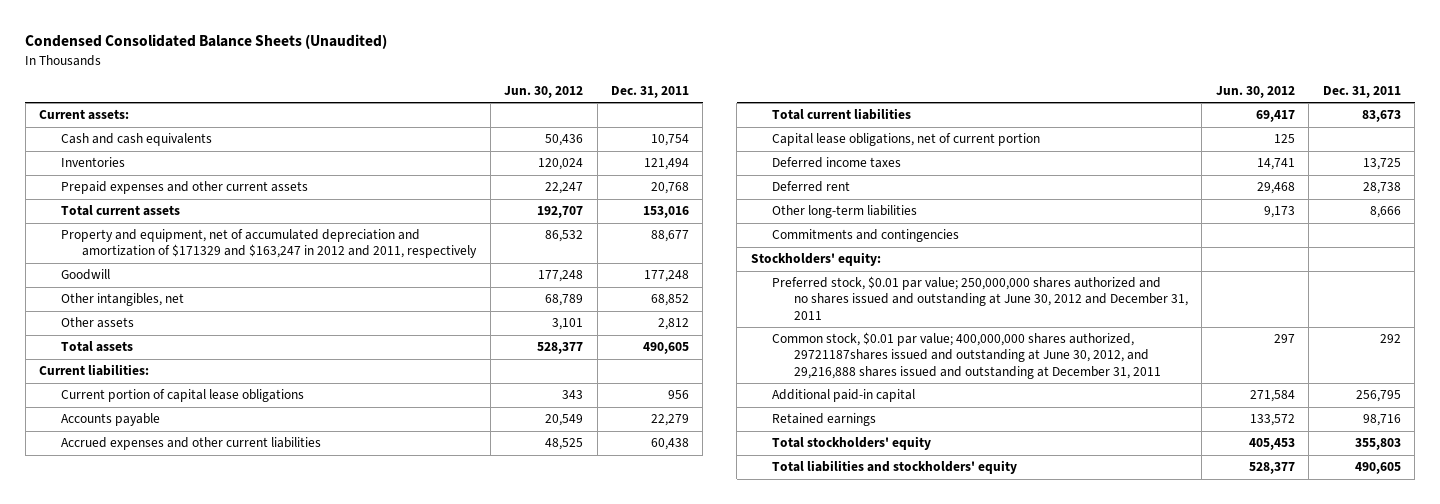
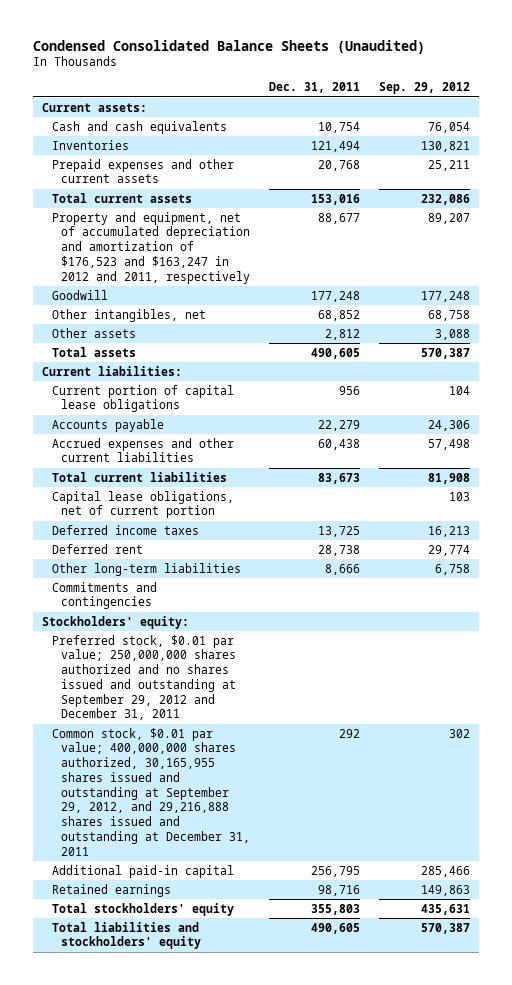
[504,85,584,98] Jun. 30, 2012 -> none
none -> [378,82,470,95] Sep. 29, 2012
[60,229,478,259] Property and equipment, net of accumulated depreciation and amortization of $171329 and $163,247 in 2012 and 2011, respectively -> [51,211,250,284] Property and equipment, net of accumulated depreciation and amortization of $176,523 and $163,247 in 2012 and 2011, respectively
[772,276,1188,320] Preferred stock, $0.01 par value; 250,000,000 shares authorized and no shares issued and outstanding at June 30, 2012 and December 31, 2011 -> [51,634,236,721] Preferred stock, $0.01 par value; 250,000,000 shares authorized and no shares issued and outstanding at September 29, 2012 and December 31, 2011
[772,332,1161,379] Common stock, $0.01 par value; 400,000,000 shares authorized, 29721187shares issued and outstanding at June 30, 2012, and 29,216,888 shares issued and outstanding at December 31, 2011 -> [51,727,250,856] Common stock, $0.01 par value; 400,000,000 shares authorized, 30,165,955 shares issued and outstanding at September 29, 2012, and 29,216,888 shares issued and outstanding at December 31, 2011

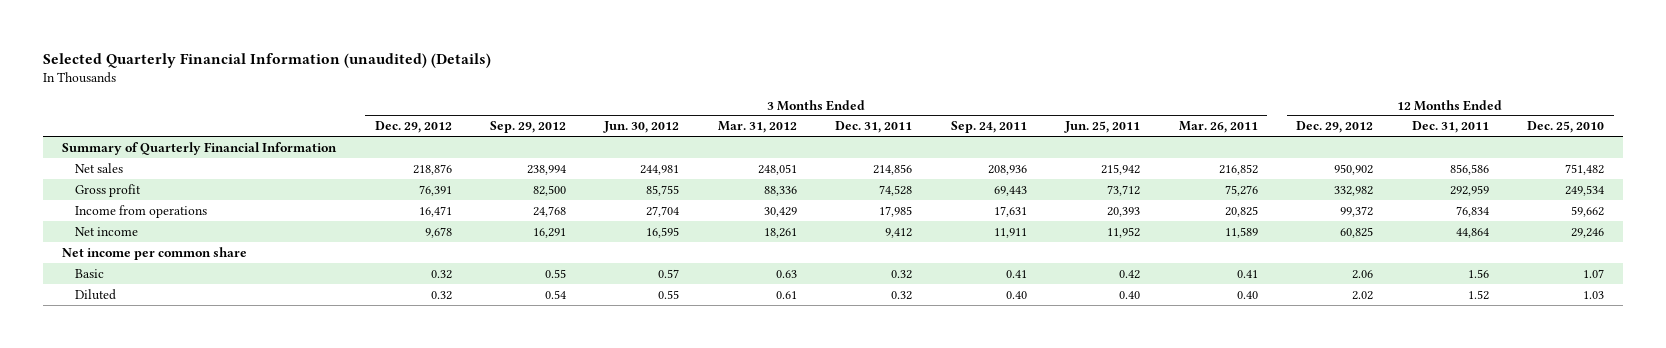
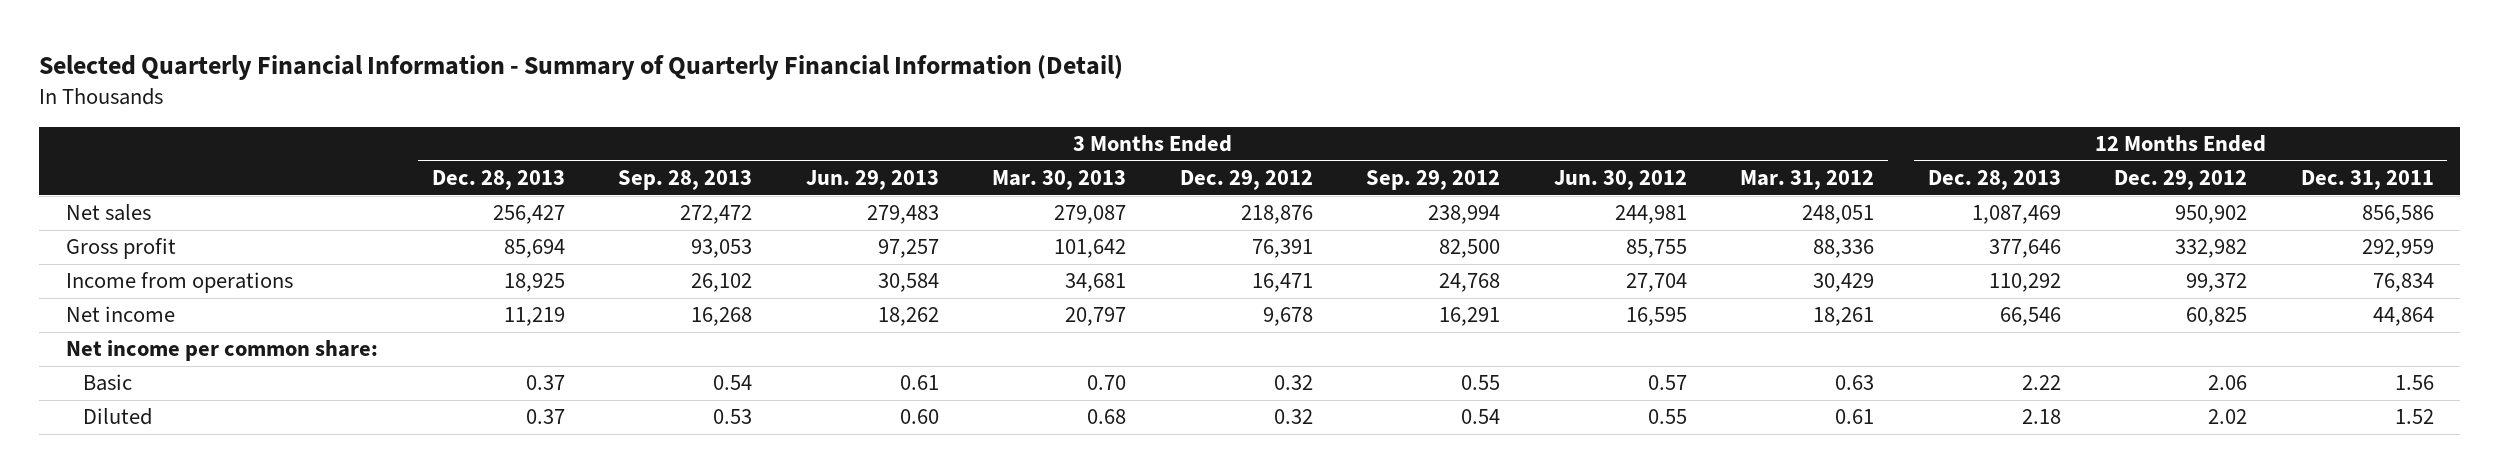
[42,52,491,68] Selected Quarterly Financial Information (unaudited) (Details) -> [39,55,1124,81] Selected Quarterly Financial Information - Summary of Quarterly Financial Information (Detail)
[835,121,913,134] Dec. 31, 2011 -> none
[950,121,1027,134] Sep. 24, 2011 -> none
[1064,121,1141,134] Jun. 25, 2011 -> none
[1178,121,1258,134] Mar. 26, 2011 -> none
[1527,121,1605,134] Dec. 25, 2010 -> none
none -> [431,170,565,191] Dec. 28, 2013
none -> [618,170,753,191] Sep. 28, 2013
none -> [805,170,939,191] Jun. 29, 2013
none -> [992,170,1127,191] Mar. 30, 2013
none -> [1927,170,2061,191] Dec. 28, 2013
[62,141,338,155] Summary of Quarterly Financial Information -> none
[62,246,248,260] Net income per common share -> [66,340,379,362] Net income per common share:

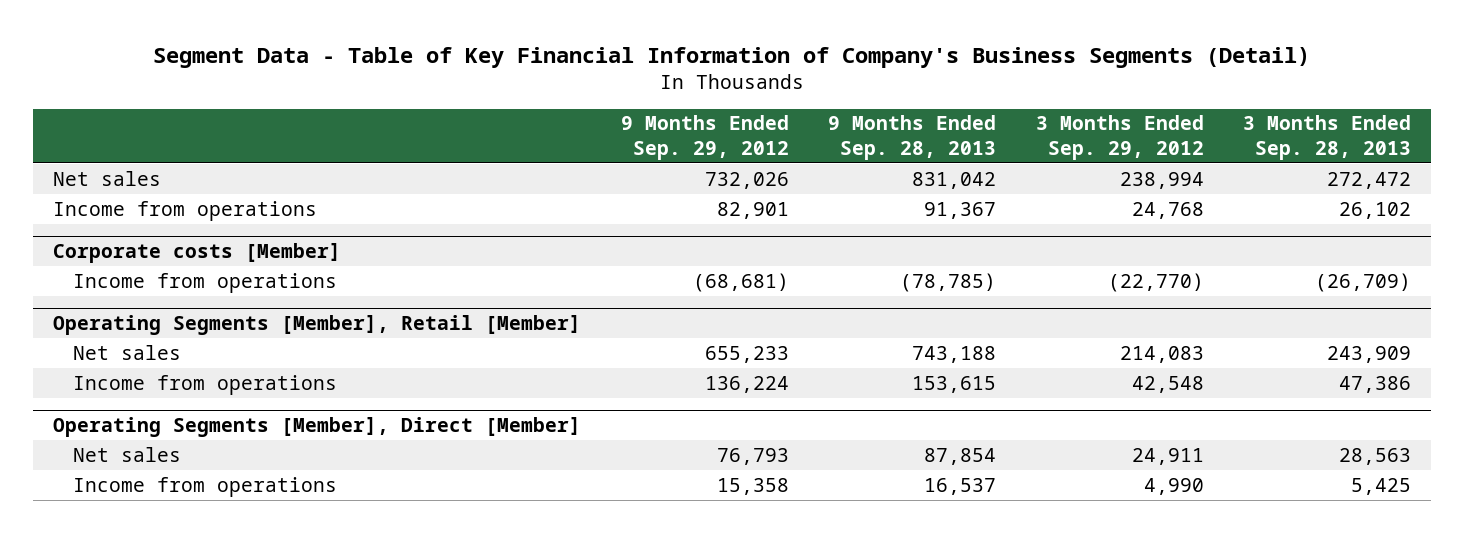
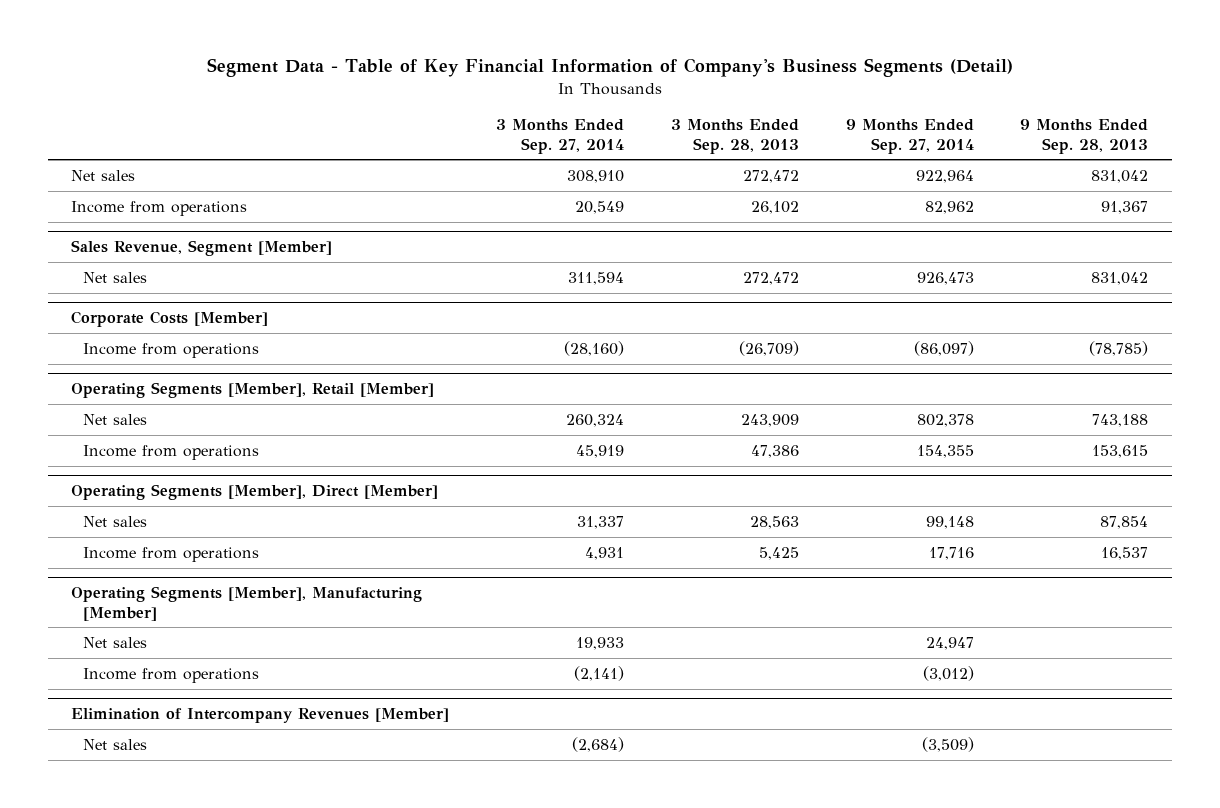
[620,115,789,160] 9 Months Ended Sep. 29, 2012 -> none
[1035,115,1204,160] 3 Months Ended Sep. 29, 2012 -> none
none -> [495,119,624,154] 3 Months Ended Sep. 27, 2014
none -> [845,119,974,154] 9 Months Ended Sep. 27, 2014
none -> [71,240,333,257] Sales Revenue, Segment [Member]
none -> [83,271,148,283] Net sales
[53,243,342,264] Corporate costs [Member] -> [71,311,269,328] Corporate Costs [Member]
none -> [71,586,423,621] Operating Segments [Member], Manufacturing [Member]
none -> [83,636,148,648] Net sales
none -> [83,667,260,683] Income from operations
none -> [71,708,450,724] Elimination of Intercompany Revenues [Member]
none -> [83,738,148,750] Net sales

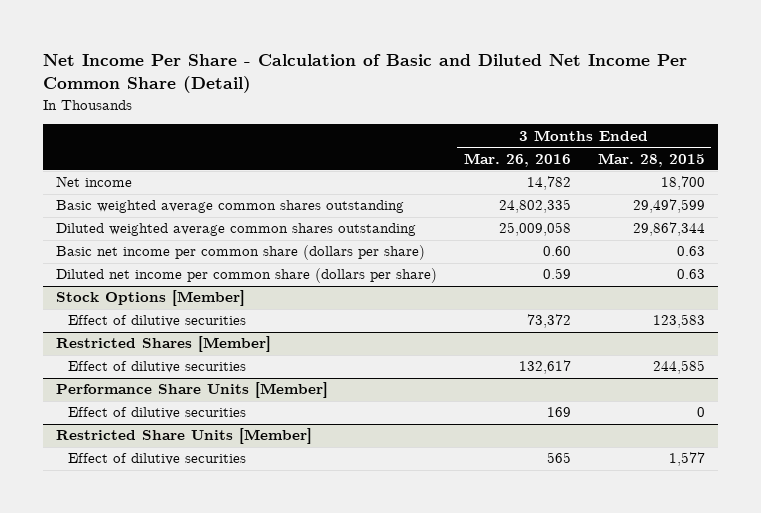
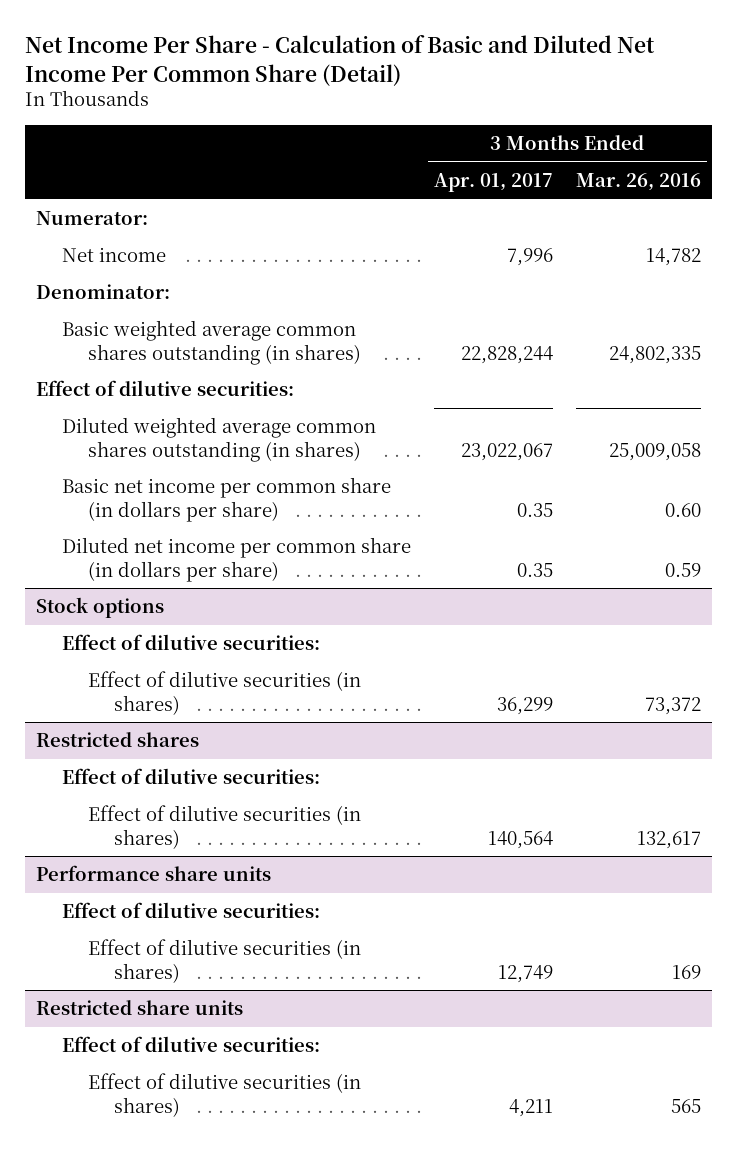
[597,152,705,167] Mar. 28, 2015 -> none
none -> [433,172,553,192] Apr. 01, 2017
none -> [35,211,148,226] Numerator:
none -> [35,284,170,300] Denominator:
[56,200,405,214] Basic weighted average common shares outstanding -> [61,320,361,365] Basic weighted average common shares outstanding (in shares)
none -> [35,380,294,397] Effect of dilutive securities:
[56,223,417,237] Diluted weighted average common shares outstanding -> [61,417,376,462] Diluted weighted average common shares outstanding (in shares)
[56,245,426,261] Basic net income per common share (dollars per share) -> [61,477,391,522] Basic net income per common share (in dollars per share)
[56,268,438,284] Diluted net income per common share (dollars per share) -> [61,537,411,582] Diluted net income per common share (in dollars per share)
[56,290,246,307] Stock Options [Member] -> [35,597,164,619] Stock options
none -> [61,634,320,651] Effect of dilutive securities:
[68,315,247,328] Effect of dilutive securities -> [87,671,361,715] Effect of dilutive securities (in shares)
[56,336,272,353] Restricted Shares [Member] -> [35,732,199,748] Restricted shares
none -> [61,768,320,785] Effect of dilutive securities:
[68,361,247,374] Effect of dilutive securities -> [87,805,361,849] Effect of dilutive securities (in shares)
[56,382,329,399] Performance Share Units [Member] -> [35,865,271,882] Performance share units
none -> [61,902,320,919] Effect of dilutive securities:
[68,407,247,420] Effect of dilutive securities -> [87,939,361,983] Effect of dilutive securities (in shares)
[56,428,313,445] Restricted Share Units [Member] -> [35,1000,243,1016] Restricted share units
none -> [61,1036,320,1053] Effect of dilutive securities:
[68,453,247,466] Effect of dilutive securities -> [87,1073,361,1117] Effect of dilutive securities (in shares)

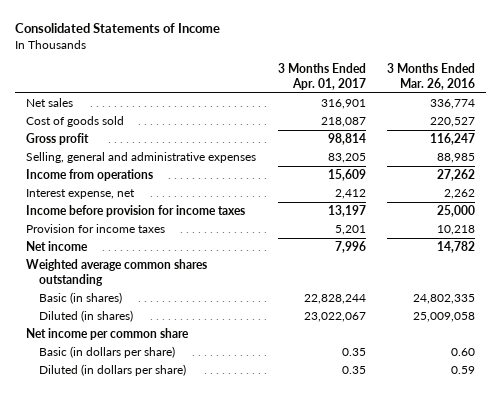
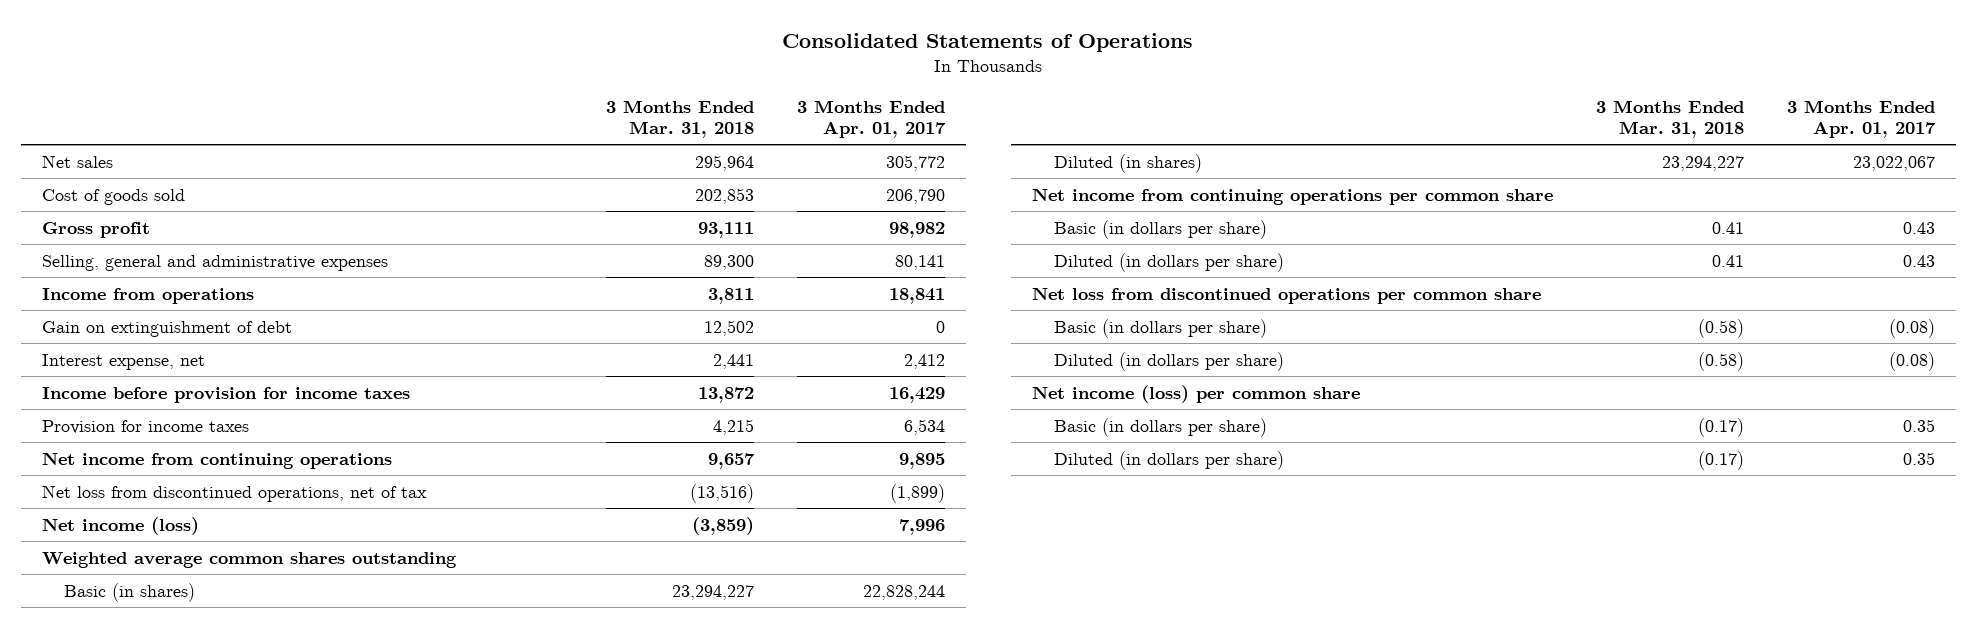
[15,23,221,34] Consolidated Statements of Income -> [782,33,1194,53] Consolidated Statements of Operations
[387,63,476,91] 3 Months Ended Mar. 26, 2016 -> none
none -> [605,99,754,138] 3 Months Ended Mar. 31, 2018
[320,99,366,110] 316,901 -> [885,154,945,171] 305,772
[320,117,366,128] 218,087 -> [885,188,945,204] 206,790
[327,133,366,146] 98,814 -> [888,221,945,238] 98,982
[327,153,366,164] 83,205 -> [894,254,945,270] 80,141
[327,169,366,182] 15,609 -> [888,287,945,304] 18,841
none -> [41,320,292,337] Gain on extinguishment of debt
[327,205,366,218] 13,197 -> [888,386,945,403] 16,429
[334,225,366,236] 5,201 -> [903,418,945,435] 6,534
none -> [41,451,392,469] Net income from continuing operations
none -> [41,484,427,502] Net loss from discontinued operations, net of tax
[26,241,89,252] Net income -> [41,516,199,535] Net income (loss)
none -> [1032,187,1554,205] Net income from continuing operations per common share
none -> [1054,219,1268,239] Basic (in dollars per share)
none -> [1054,252,1285,272] Diluted (in dollars per share)
none -> [1032,286,1542,304] Net loss from discontinued operations per common share
none -> [1054,318,1268,338] Basic (in dollars per share)
none -> [1054,351,1285,371] Diluted (in dollars per share)
[26,328,190,341] Net income per common share -> [1032,384,1361,403] Net income (loss) per common share

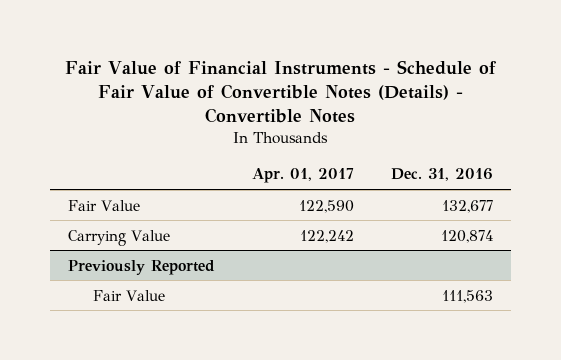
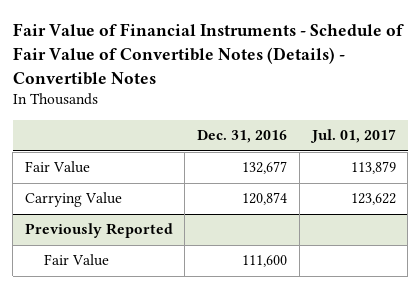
[251,168,354,184] Apr. 01, 2017 -> none
none -> [309,129,396,144] Jul. 01, 2017
[441,289,493,303] 111,563 -> [242,255,288,268] 111,600

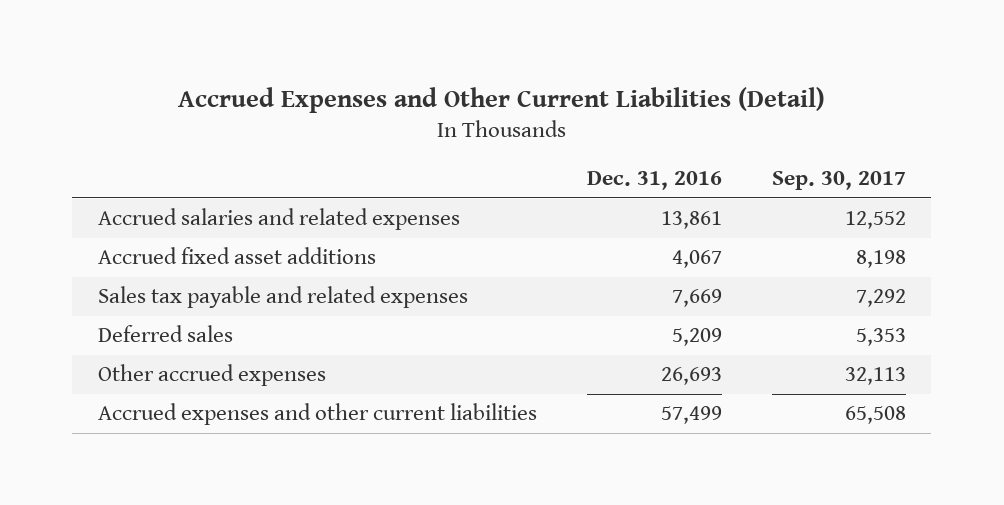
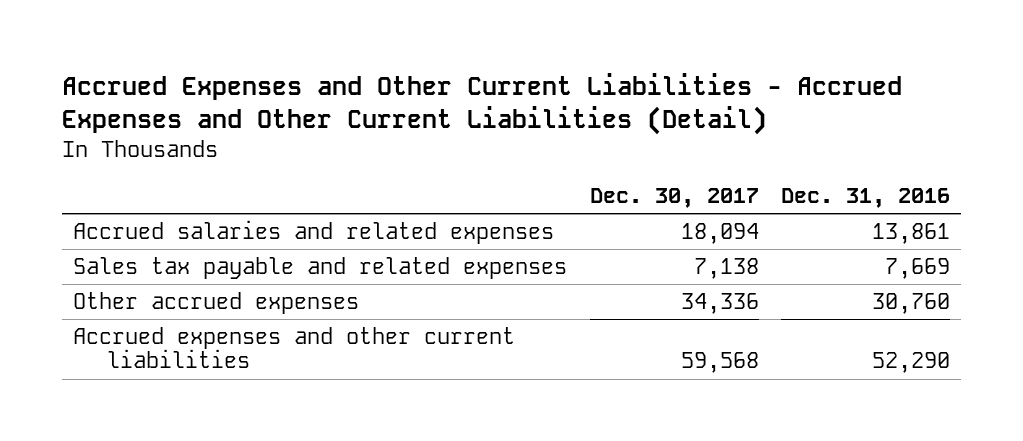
[177,87,825,114] Accrued Expenses and Other Current Liabilities (Detail) -> [62,73,903,136] Accrued Expenses and Other Current Liabilities - Accrued Expenses and Other Current Liabilities (Detail)
[772,171,907,191] Sep. 30, 2017 -> none
none -> [589,188,759,209] Dec. 30, 2017
[97,247,376,265] Accrued fixed asset additions -> none
[97,325,233,343] Deferred sales -> none
[660,367,722,386] 26,693 -> [871,292,950,314] 30,760
[660,406,722,425] 57,499 -> [871,352,950,374] 52,290

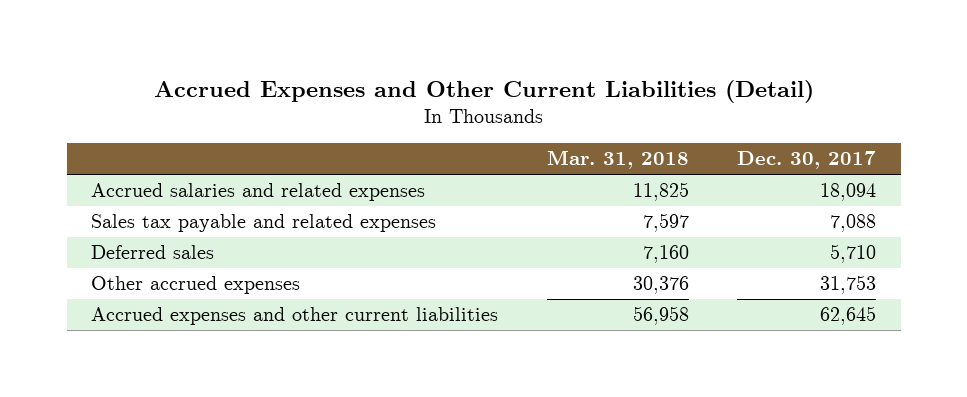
[62,73,903,136] Accrued Expenses and Other Current Liabilities - Accrued Expenses and Other Current Liabilities (Detail) -> [153,79,814,103] Accrued Expenses and Other Current Liabilities (Detail)
[780,188,950,209] Dec. 31, 2016 -> none
none -> [546,150,689,170] Mar. 31, 2018
[693,257,759,279] 7,138 -> [830,214,877,233] 7,088
none -> [90,245,214,260] Deferred sales
[680,292,759,314] 34,336 -> [820,275,877,295] 31,753
[680,352,759,374] 59,568 -> [820,306,877,326] 62,645

